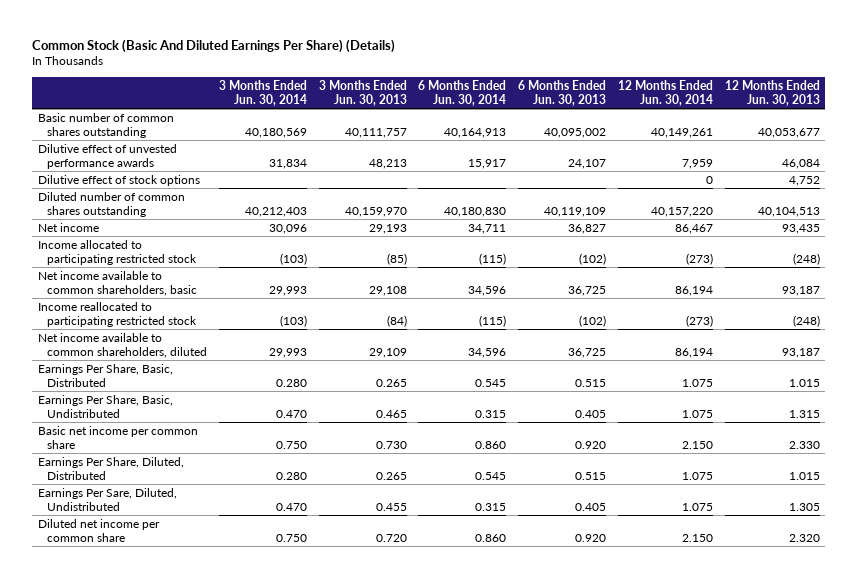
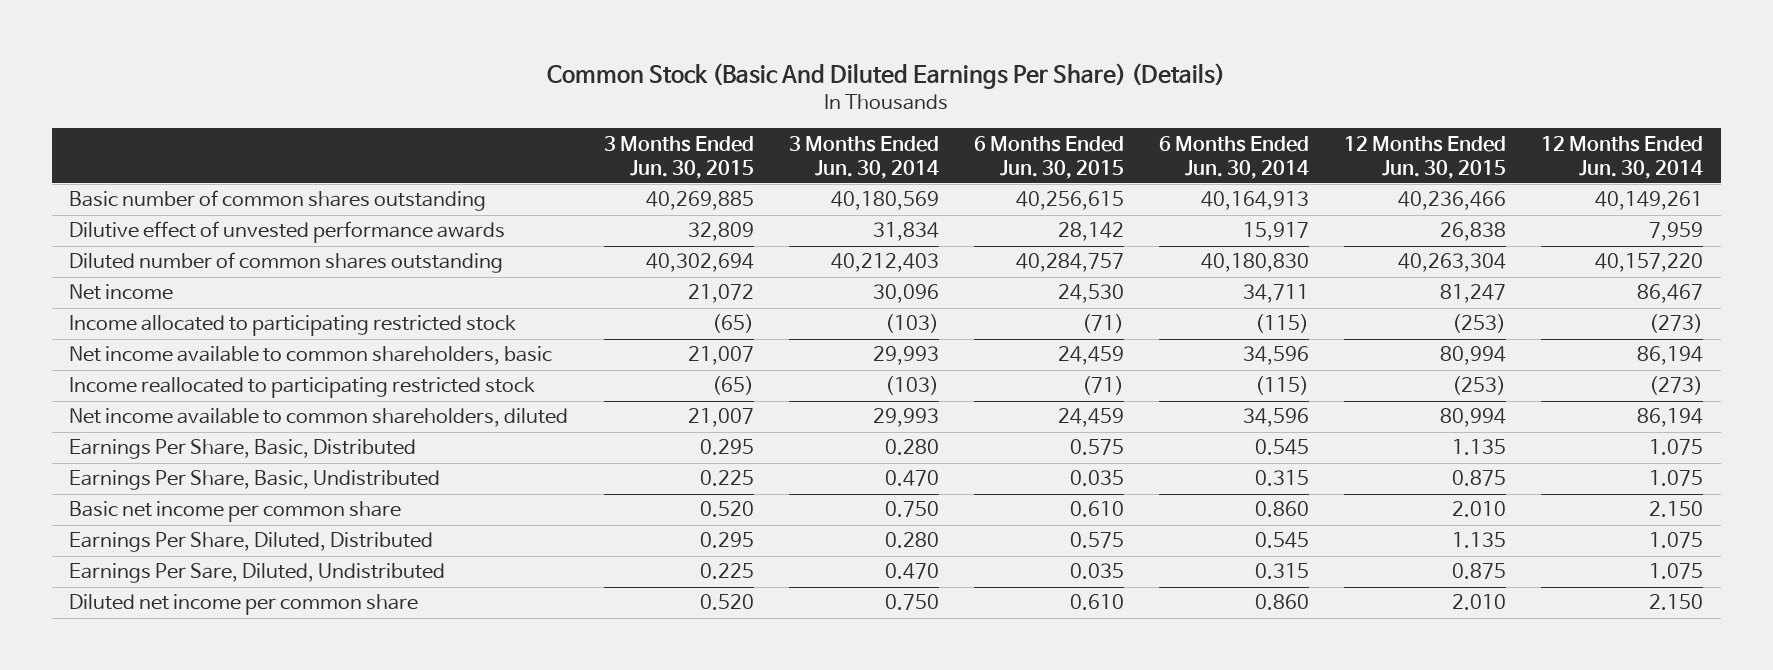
[318,79,407,106] 3 Months Ended Jun. 30, 2013 -> none
[518,79,607,106] 6 Months Ended Jun. 30, 2013 -> none
[724,79,820,106] 12 Months Ended Jun. 30, 2013 -> none
none -> [603,135,754,179] 3 Months Ended Jun. 30, 2015
none -> [973,135,1124,179] 6 Months Ended Jun. 30, 2015
none -> [1344,135,1507,179] 12 Months Ended Jun. 30, 2015
[37,174,200,186] Dilutive effect of stock options -> none

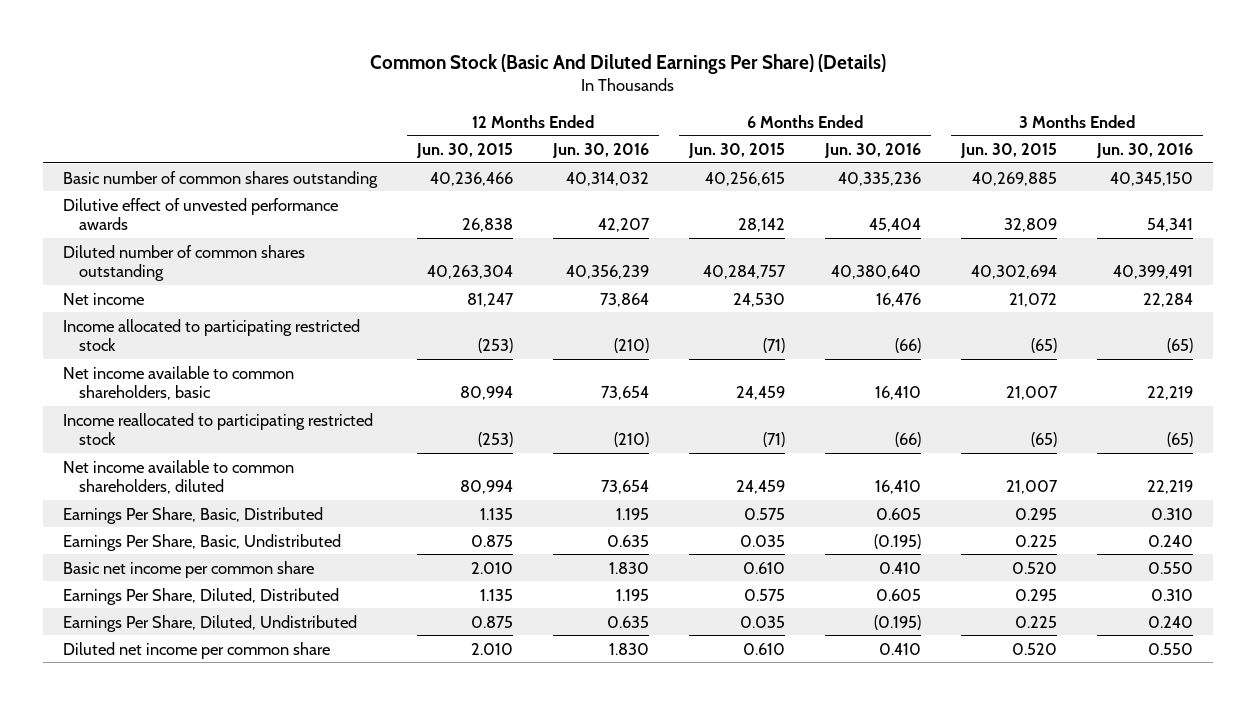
[788,135,939,179] 3 Months Ended Jun. 30, 2014 -> none
[1159,135,1310,179] 6 Months Ended Jun. 30, 2014 -> none
[1541,135,1704,179] 12 Months Ended Jun. 30, 2014 -> none
none -> [552,143,650,159] Jun. 30, 2016
none -> [823,143,921,159] Jun. 30, 2016
none -> [1095,143,1193,159] Jun. 30, 2016
[69,563,446,584] Earnings Per Sare, Diluted, Undistributed -> [63,614,358,632] Earnings Per Share, Diluted, Undistributed

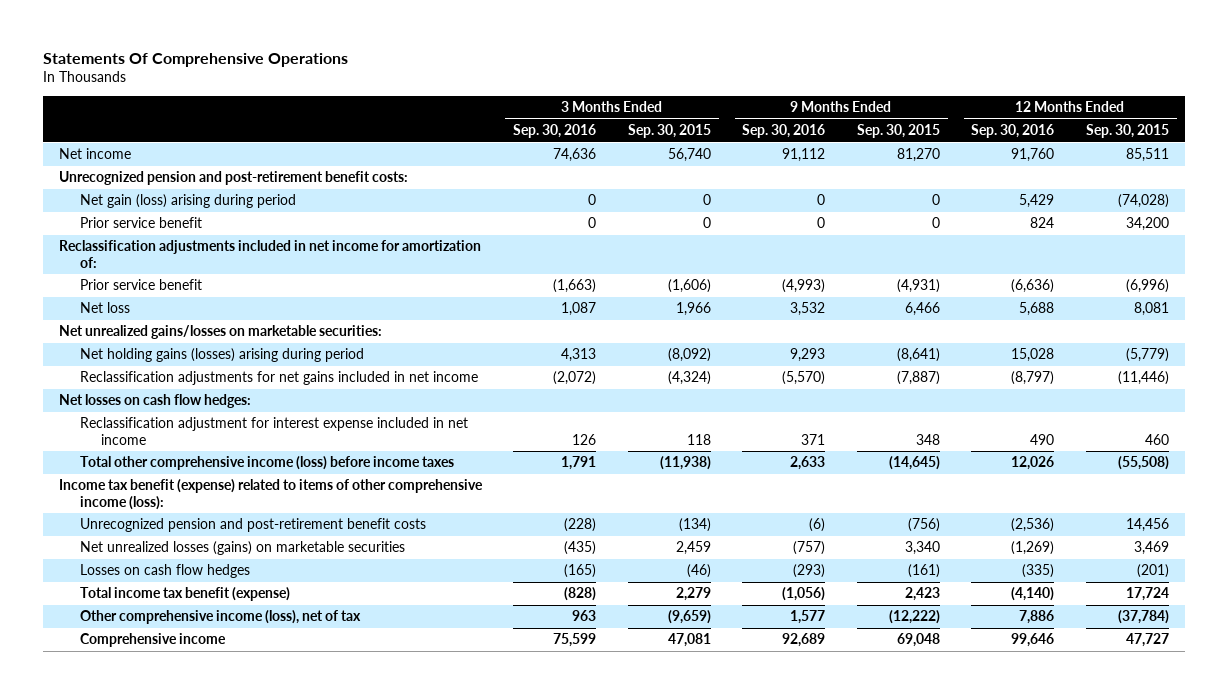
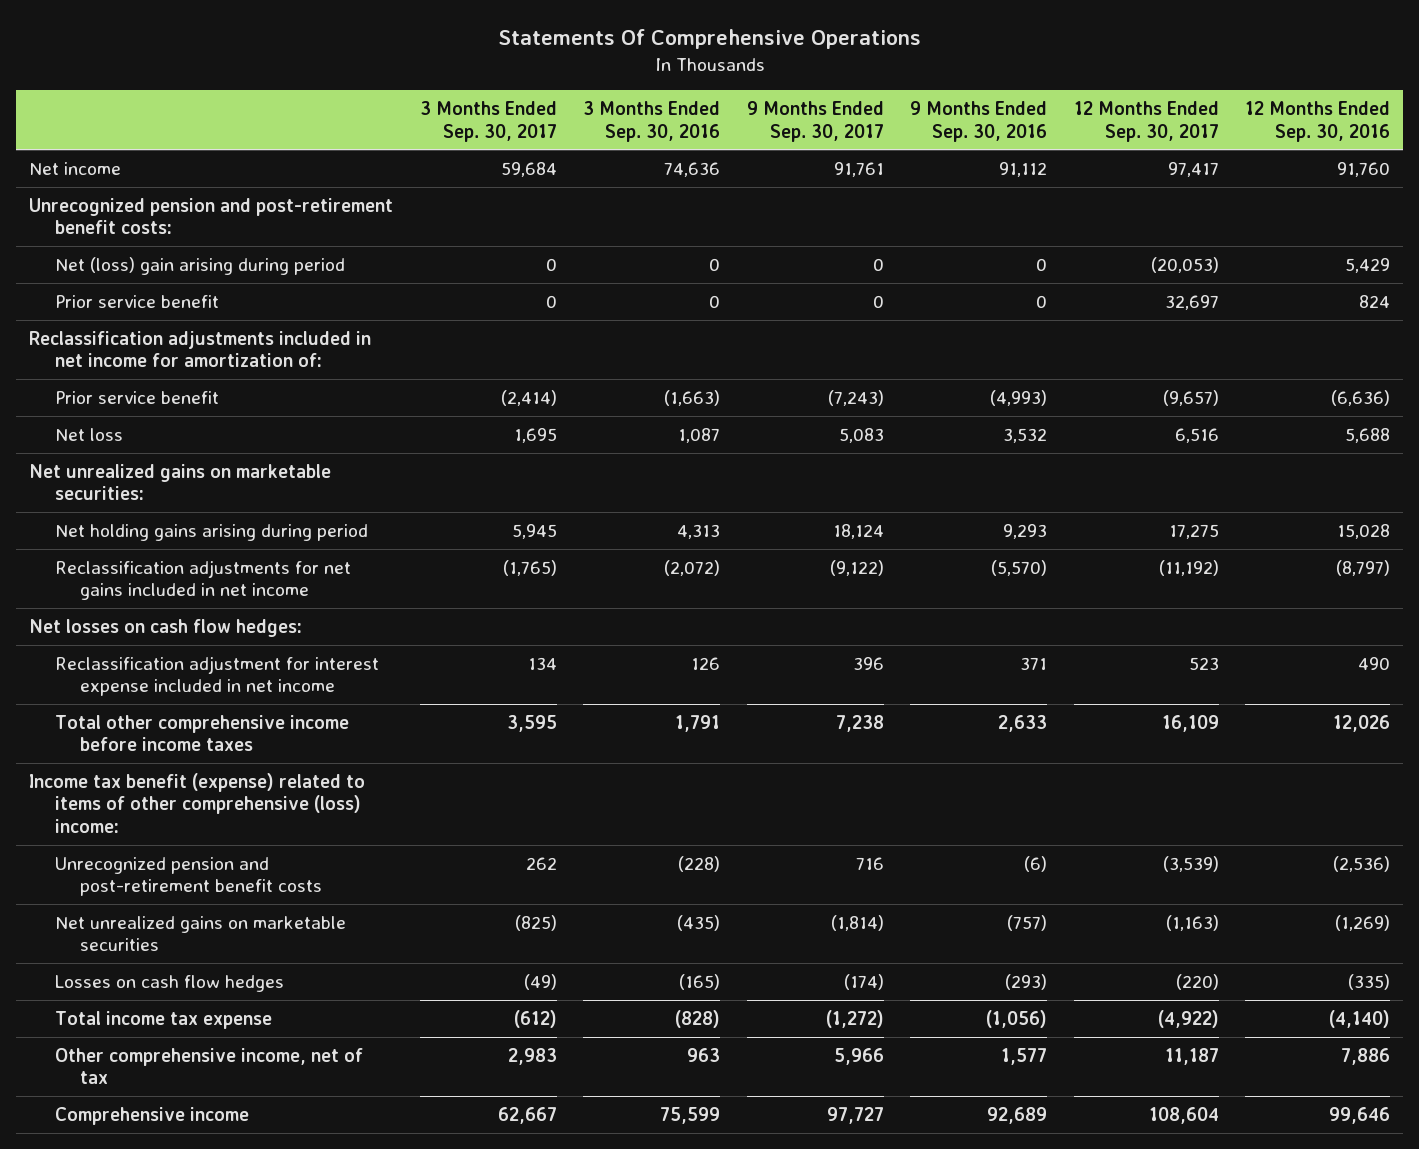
[627,124,711,139] Sep. 30, 2015 -> none
[856,124,940,139] Sep. 30, 2015 -> none
[1085,124,1169,139] Sep. 30, 2015 -> none
none -> [419,100,557,142] 3 Months Ended Sep. 30, 2017
none -> [746,100,884,142] 9 Months Ended Sep. 30, 2017
none -> [1073,100,1219,142] 12 Months Ended Sep. 30, 2017
[79,194,296,209] Net gain (loss) arising during period -> [54,256,345,275] Net (loss) gain arising during period
[58,325,382,340] Net unrealized gains/losses on marketable securities: -> [28,463,331,501] Net unrealized gains on marketable securities:
[79,348,364,363] Net holding gains (losses) arising during period -> [54,523,368,541] Net holding gains arising during period
[79,456,454,471] Total other comprehensive income (loss) before income taxes -> [54,714,349,752] Total other comprehensive income before income taxes
[58,479,483,510] Income tax benefit (expense) related to items of other comprehensive income (loss): -> [28,772,365,834] Income tax benefit (expense) related to items of other comprehensive (loss) income:
[79,541,405,556] Net unrealized losses (gains) on marketable securities -> [54,915,346,952] Net unrealized gains on marketable securities
[79,587,290,602] Total income tax benefit (expense) -> [54,1010,272,1029] Total income tax expense
[79,610,361,625] Other comprehensive income (loss), net of tax -> [54,1047,363,1085] Other comprehensive income, net of tax

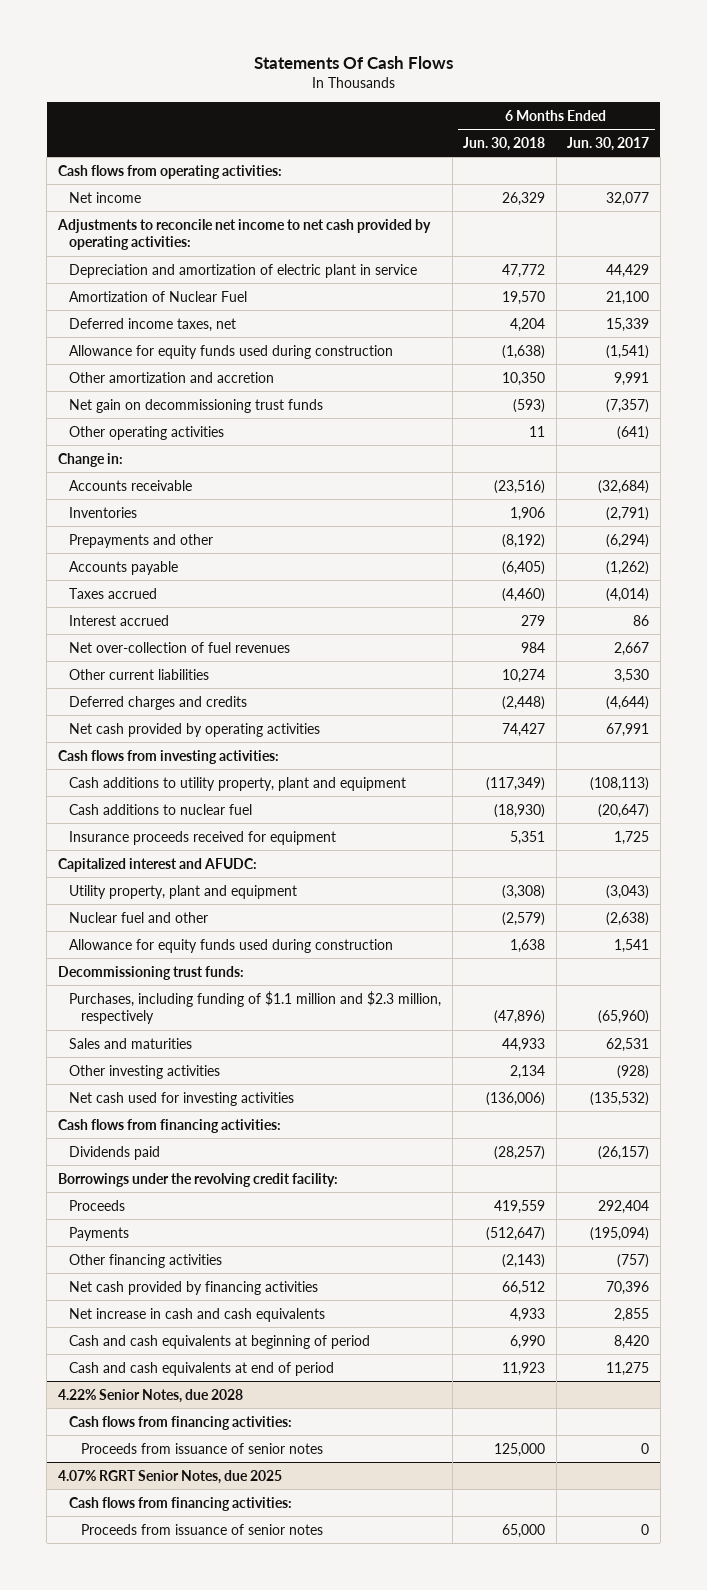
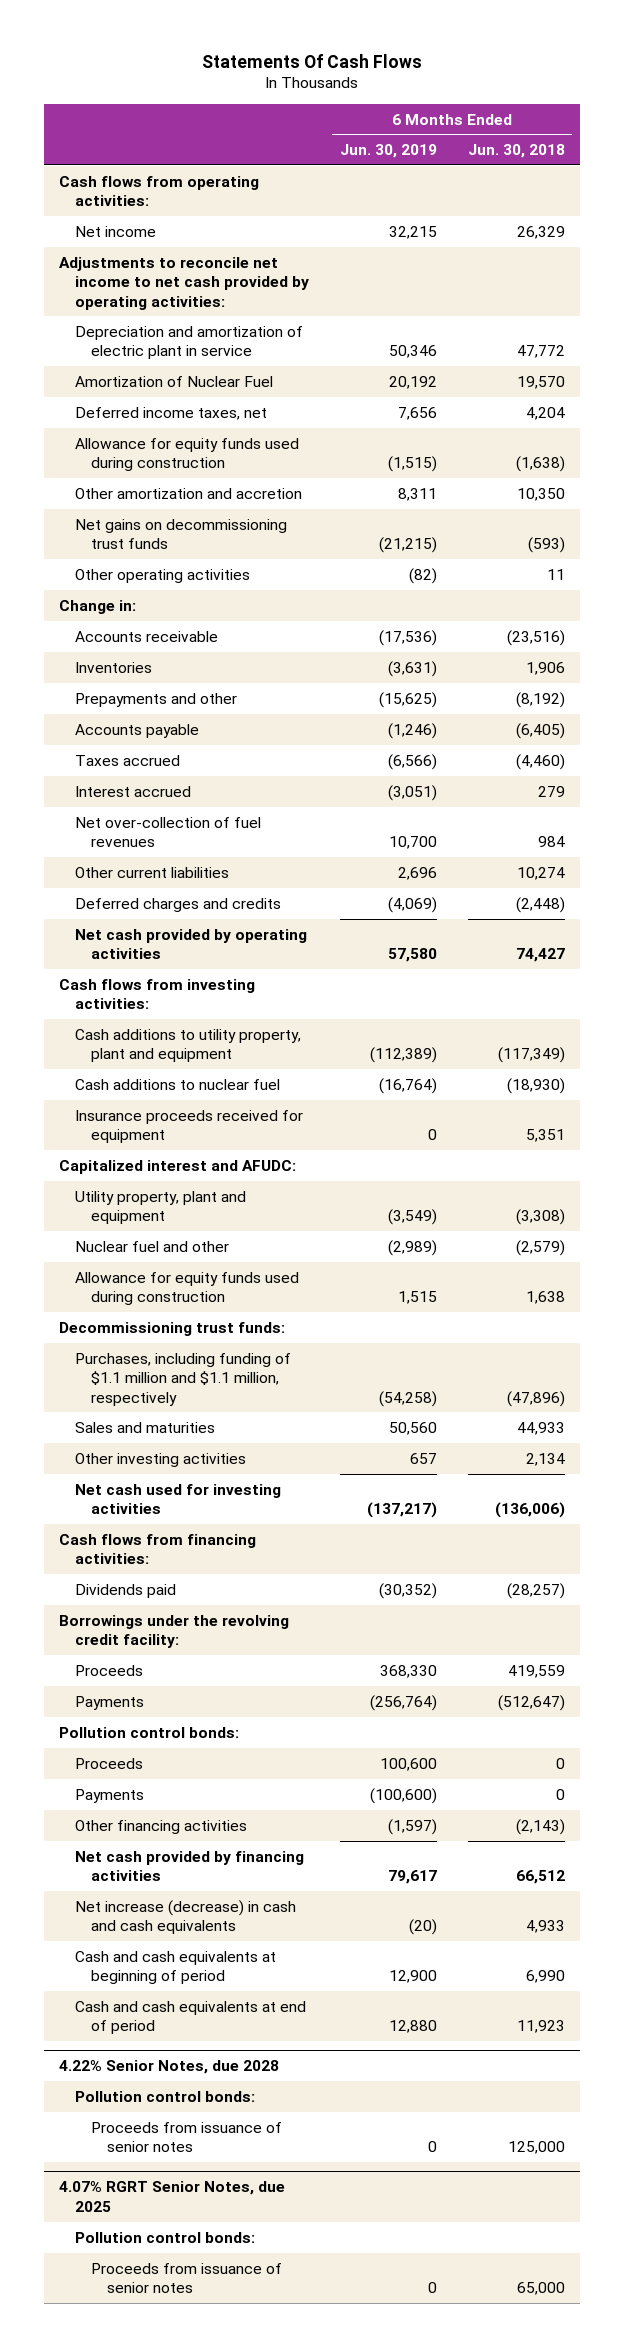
[567,136,650,151] Jun. 30, 2017 -> none
none -> [339,144,437,159] Jun. 30, 2019
[69,398,324,413] Net gain on decommissioning trust funds -> [75,518,288,550] Net gains on decommissioning trust funds
[69,990,442,1025] Purchases, including funding of $1.1 million and $2.3 million, respectively -> [75,1352,292,1406] Purchases, including funding of $1.1 million and $1.1 million, respectively
none -> [59,1726,240,1738] Pollution control bonds:
none -> [75,1757,144,1769] Proceeds
none -> [75,1788,145,1803] Payments
[69,1307,326,1322] Net increase in cash and cash equivalents -> [75,1899,297,1935] Net increase (decrease) in cash and cash equivalents
[69,1415,293,1430] Cash flows from financing activities: -> none
none -> [75,2090,256,2102] Pollution control bonds:
[69,1496,293,1511] Cash flows from financing activities: -> none
none -> [75,2231,256,2243] Pollution control bonds:

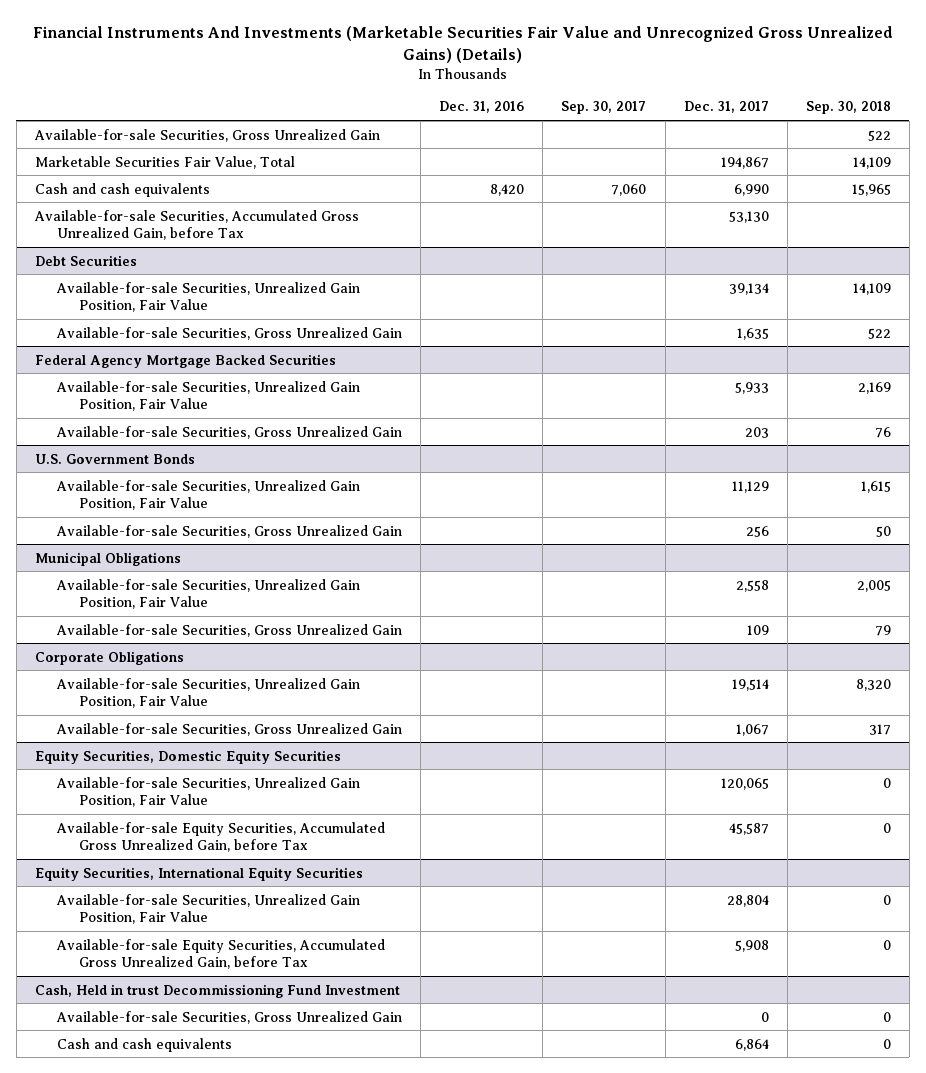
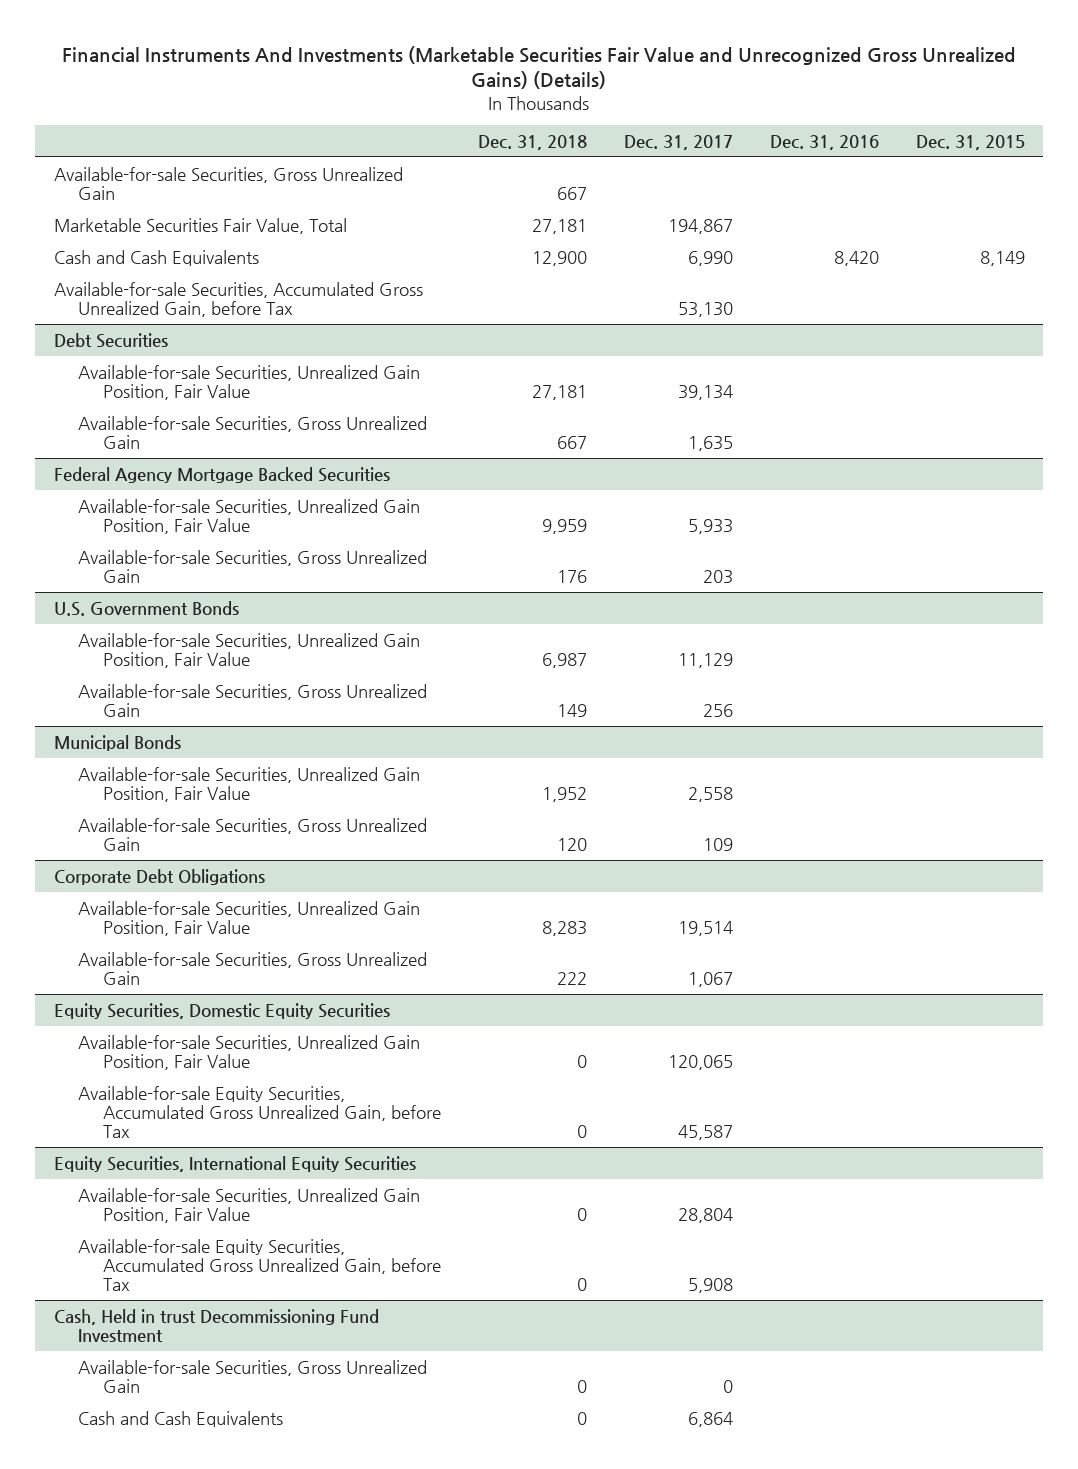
[561,101,647,115] Sep. 30, 2017 -> none
[805,101,891,115] Sep. 30, 2018 -> none
none -> [478,134,588,150] Dec. 31, 2018
none -> [915,134,1025,150] Dec. 31, 2015
[34,182,210,197] Cash and cash equivalents -> [53,249,259,266] Cash and Cash Equivalents
[34,551,181,566] Municipal Obligations -> [53,734,181,751] Municipal Bonds
[34,650,184,665] Corporate Obligations -> [53,868,265,885] Corporate Debt Obligations
[57,1037,233,1052] Cash and cash equivalents -> [78,1410,284,1427] Cash and Cash Equivalents

